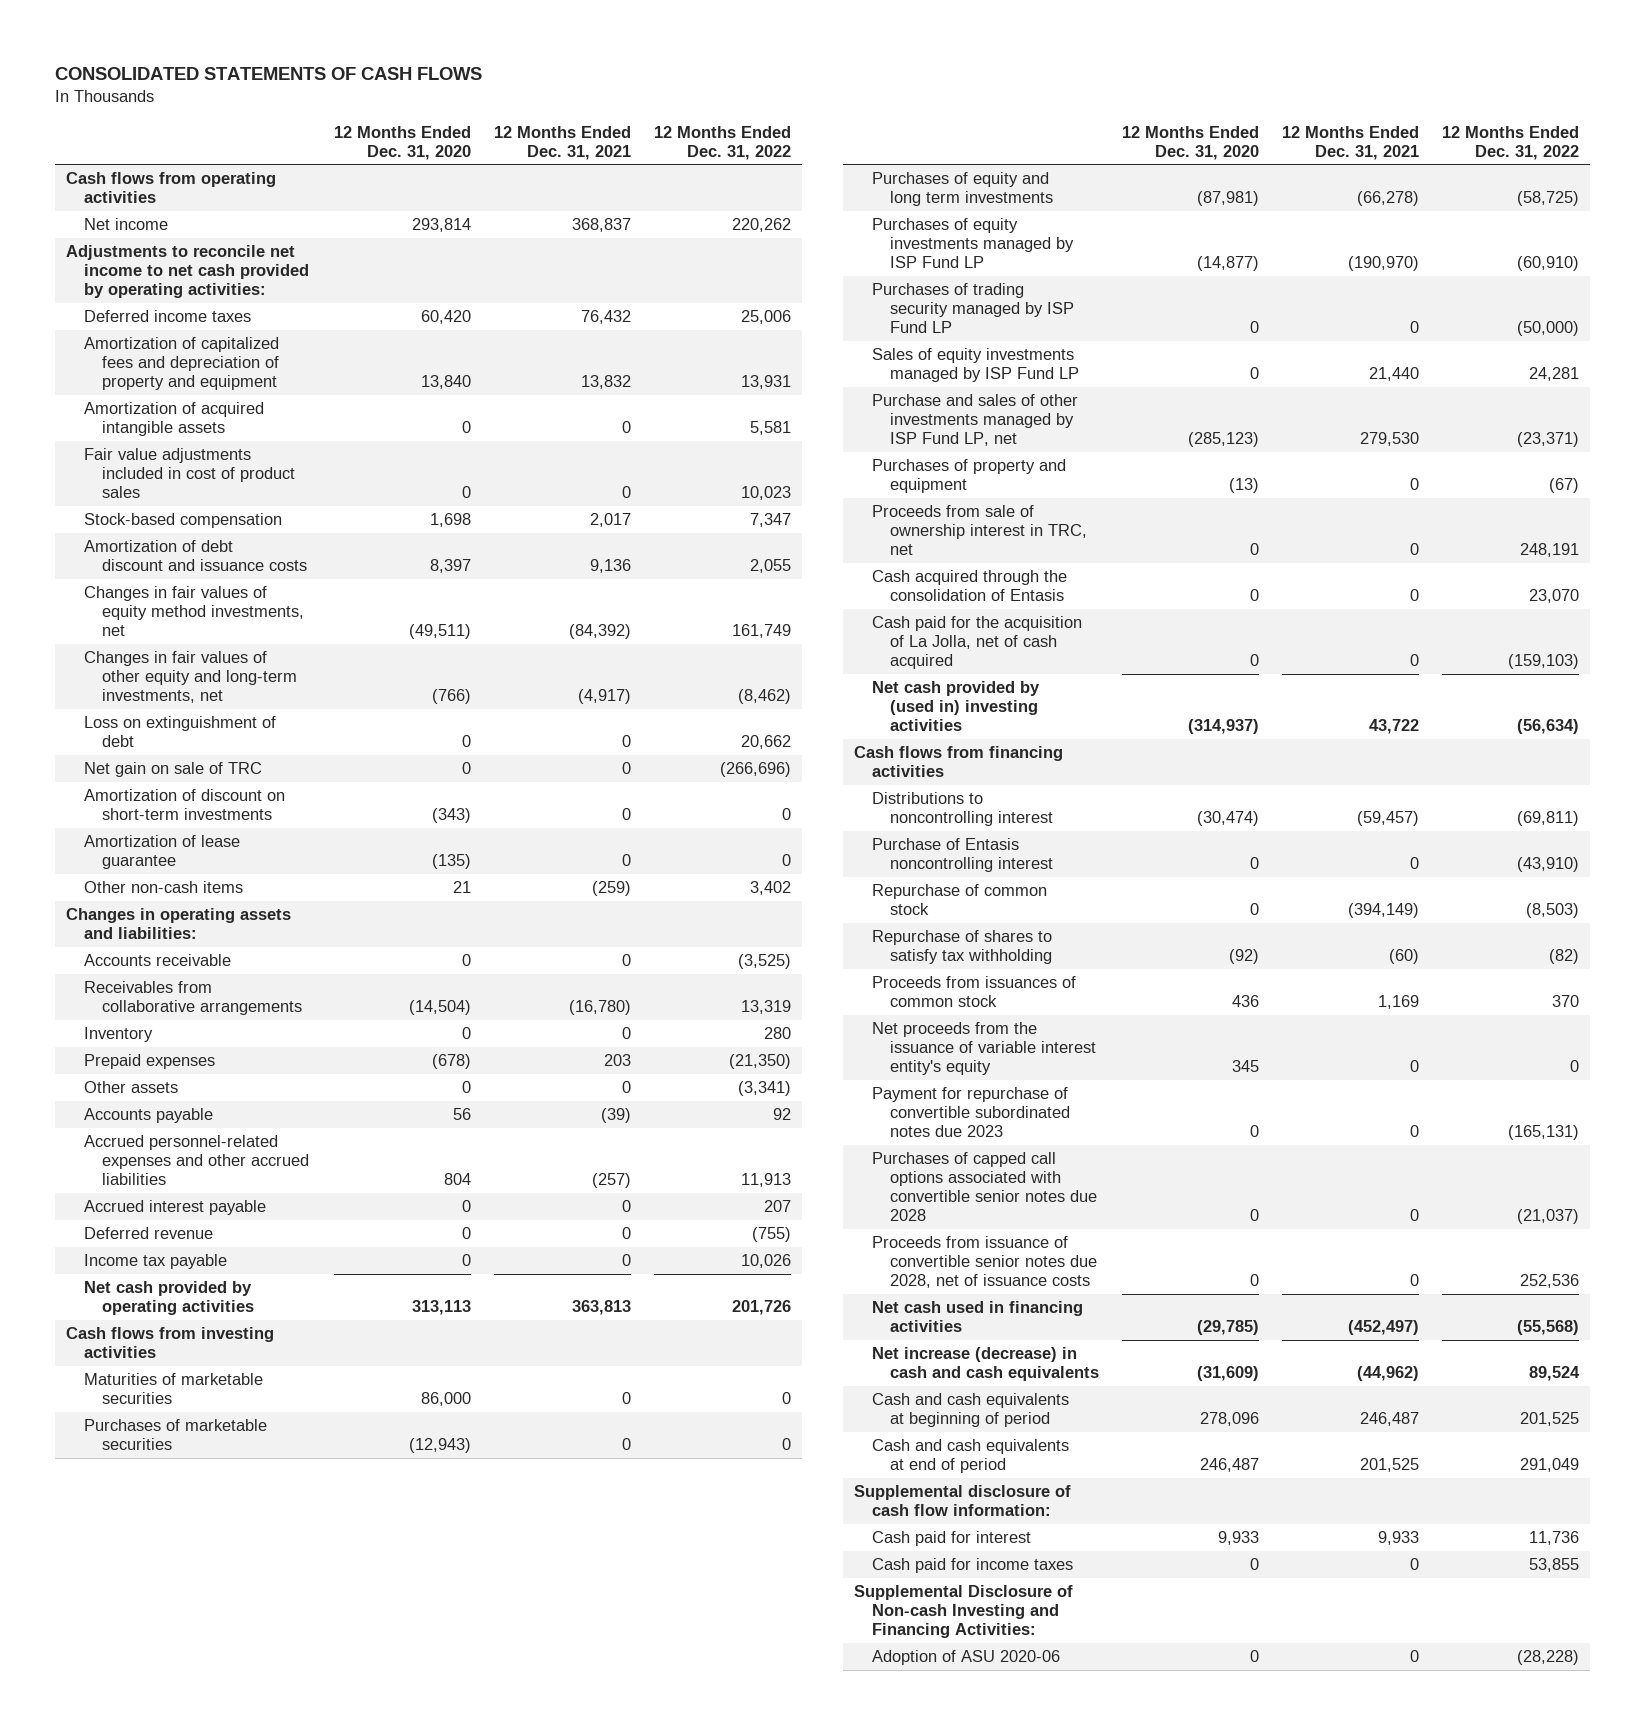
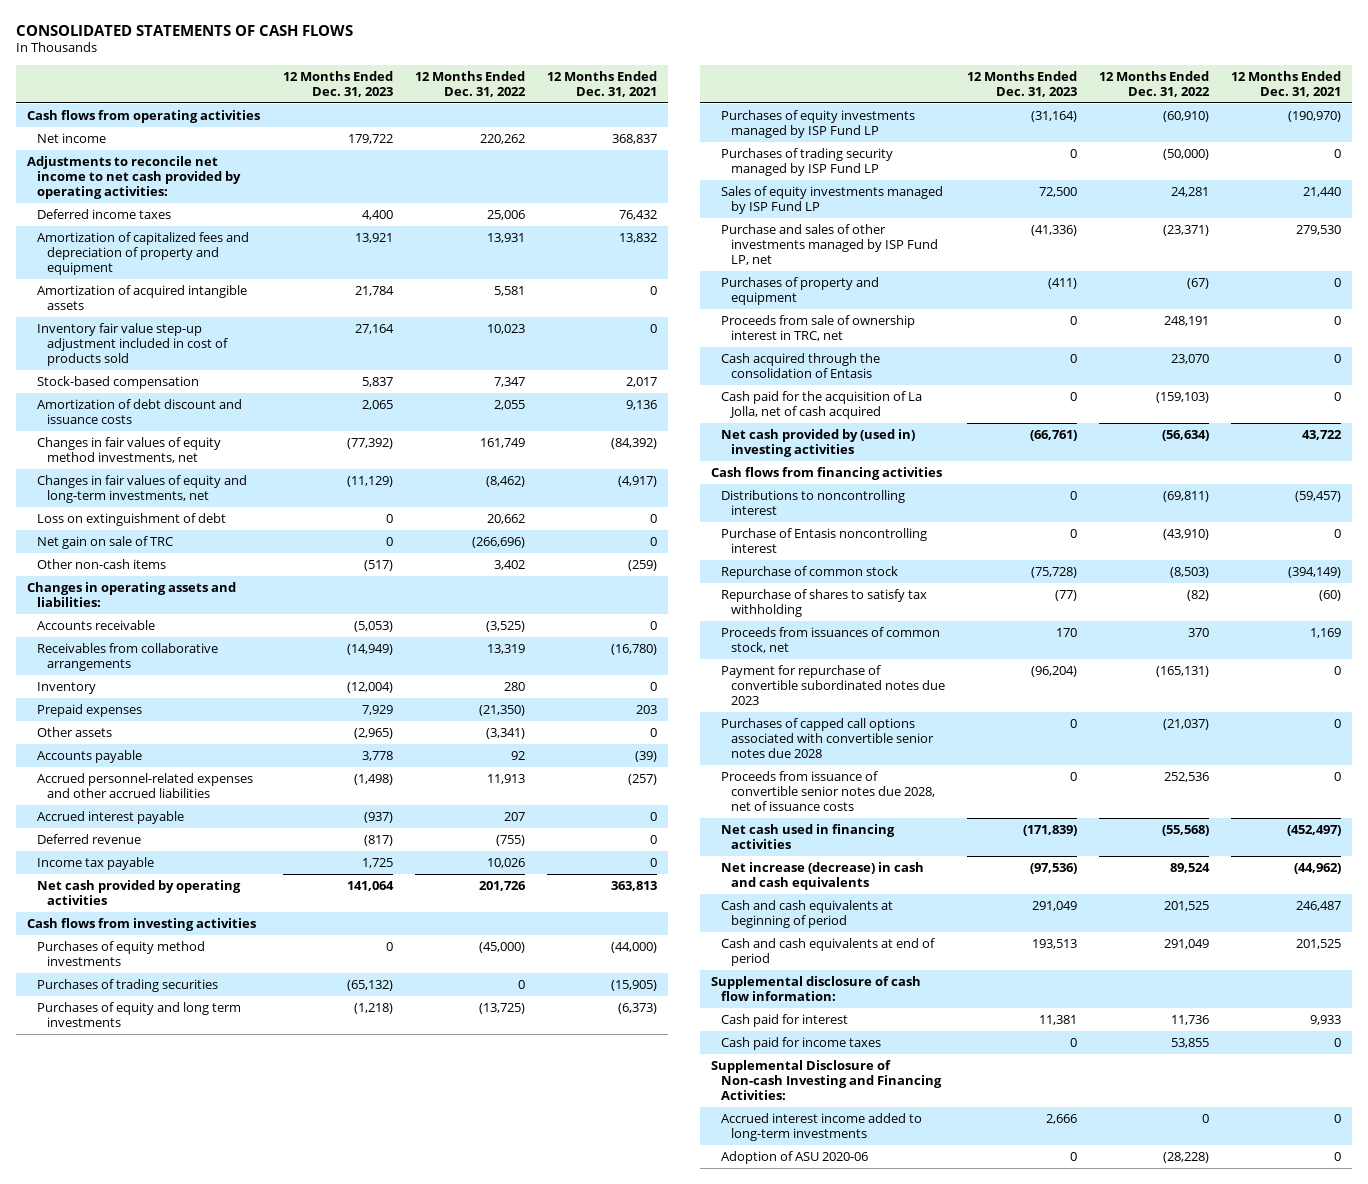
[333,125,471,160] 12 Months Ended Dec. 31, 2020 -> none
none -> [283,70,394,97] 12 Months Ended Dec. 31, 2023
[83,448,295,499] Fair value adjustments included in cost of product sales -> [37,322,229,367] Inventory fair value step-up adjustment included in cost of products sold
[83,651,297,704] Changes in fair values of other equity and long-term investments, net -> [37,474,248,503] Changes in fair values of equity and long-term investments, net
[83,789,285,821] Amortization of discount on short-term investments -> none
[83,835,240,870] Amortization of lease guarantee -> none
[83,1373,263,1405] Maturities of marketable securities -> none
none -> [37,940,206,966] Purchases of equity method investments
[83,1419,267,1451] Purchases of marketable securities -> [37,978,219,992] Purchases of trading securities
[621,1438,631,1451] 0 -> [611,979,658,991] (15,905)
[1356,191,1419,207] (66,278) -> [618,1002,658,1014] (6,373)
[1516,191,1579,207] (58,725) -> [479,1002,526,1014] (13,725)
[872,1022,1096,1076] Net proceeds from the issuance of variable interest entity's equity -> none
[872,976,1077,1008] Proceeds from issuances of common stock -> [720,626,940,653] Proceeds from issuances of common stock, net
none -> [720,1112,922,1141] Accrued interest income added to long-term investments

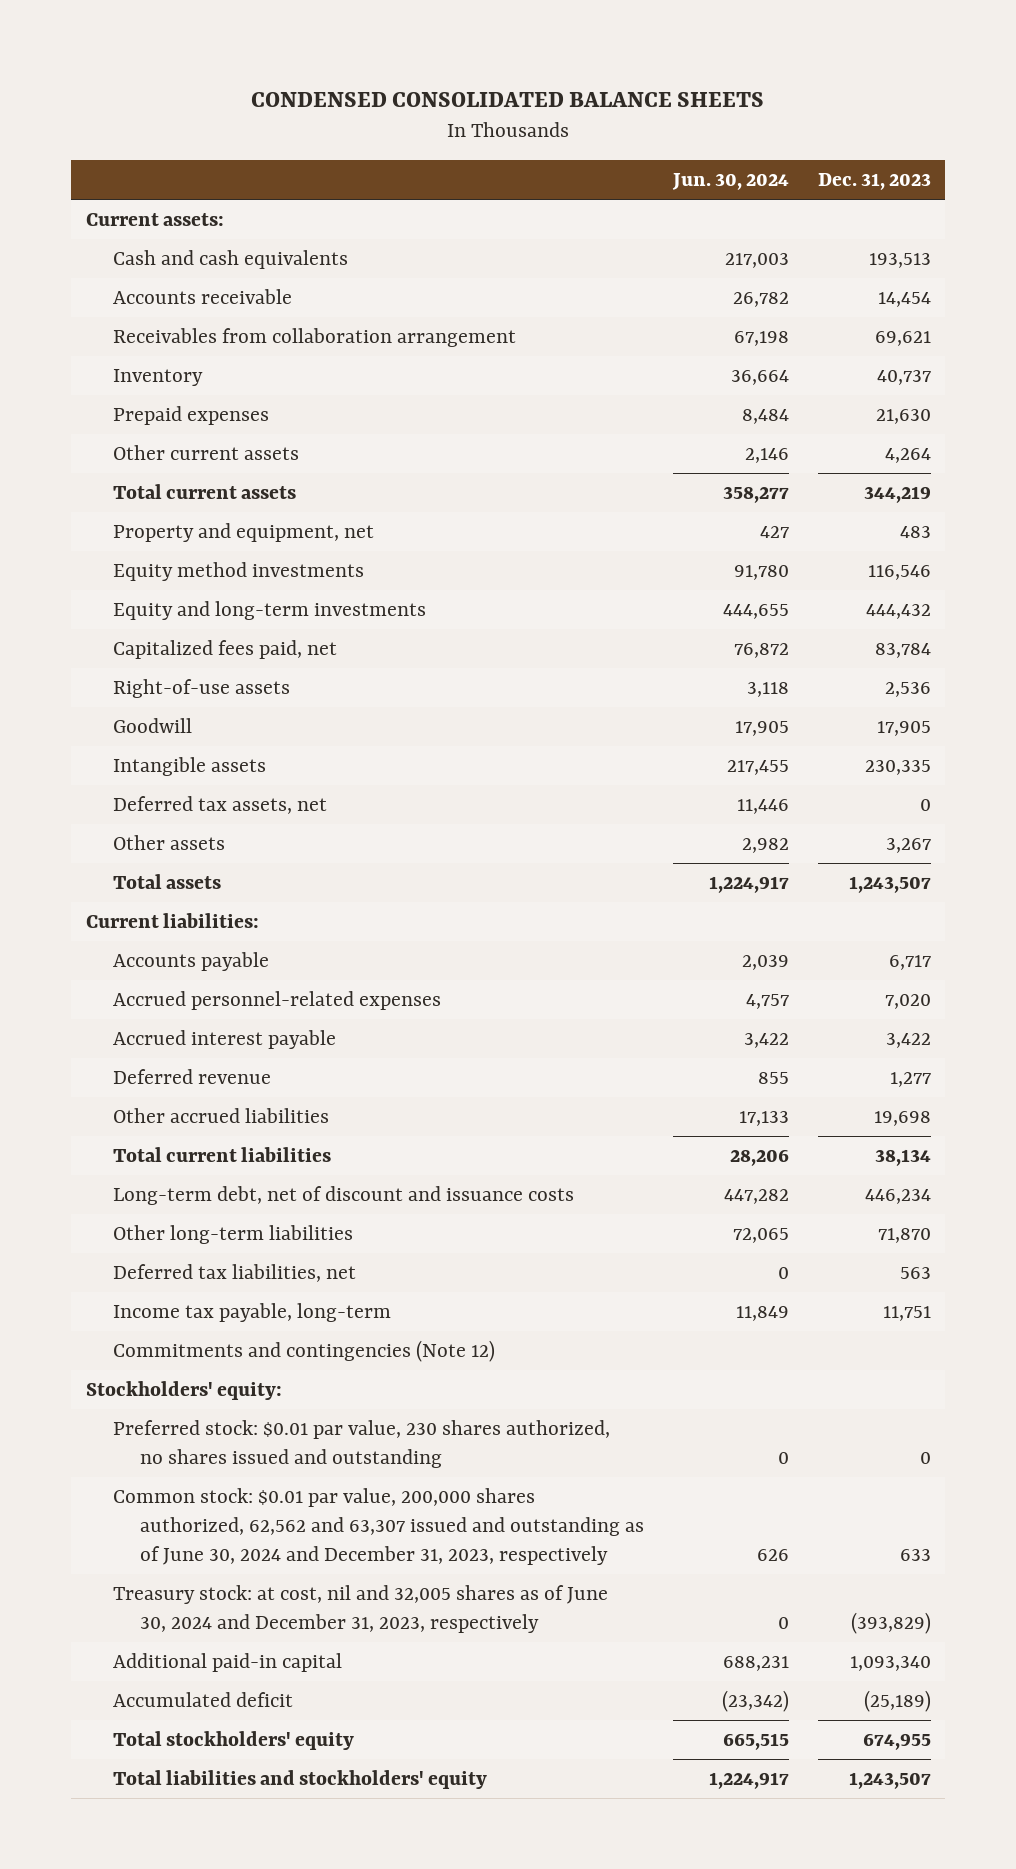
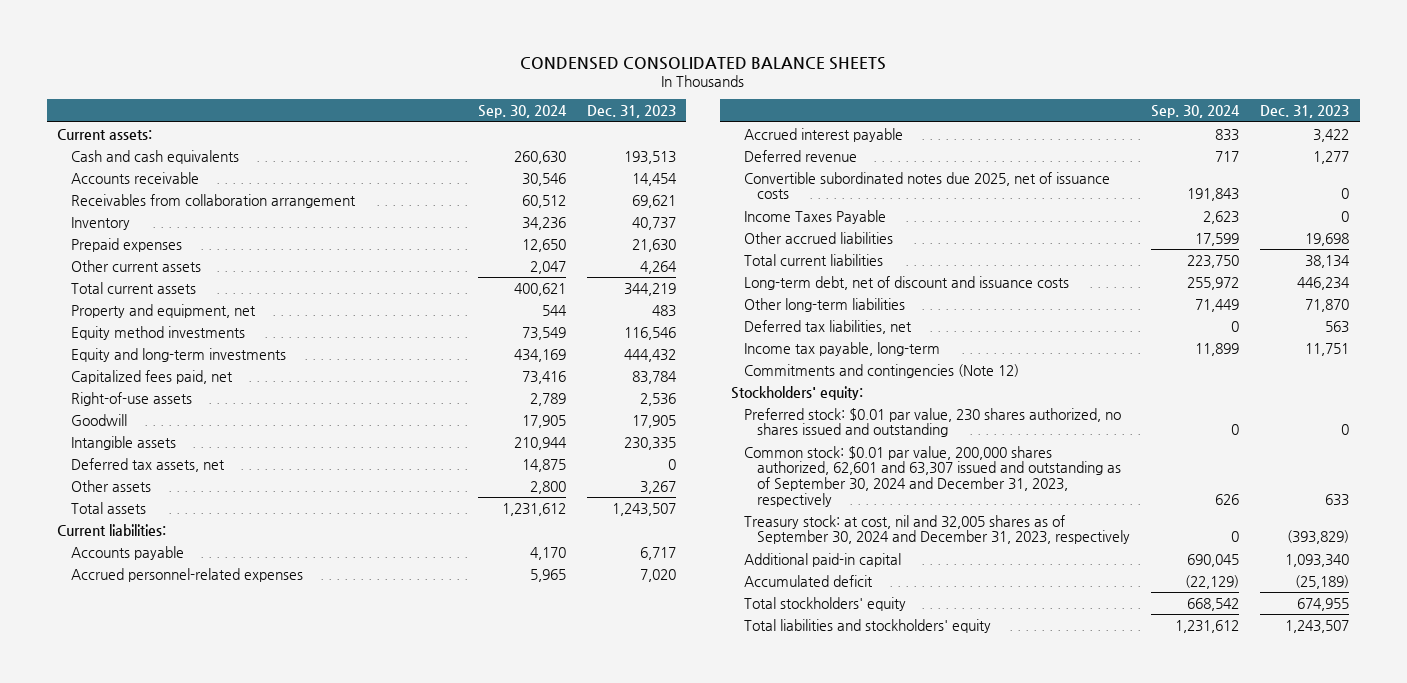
[671,173,789,191] Jun. 30, 2024 -> none
none -> [478,105,568,119] Sep. 30, 2024
none -> [743,171,1110,200] Convertible subordinated notes due 2025, net of issuance costs
none -> [743,209,886,224] Income Taxes Payable
[112,1488,645,1565] Common stock: $0.01 par value, 200,000 shares authorized, 62,562 and 63,307 issued and outstanding as of June 30, 2024 and December 31, 2023, respectively -> [743,445,1122,507] Common stock: $0.01 par value, 200,000 shares authorized, 62,601 and 63,307 issued and outstanding as of September 30, 2024 and December 31, 2023, respectively
[112,1585,608,1633] Treasury stock: at cost, nil and 32,005 shares as of June 30, 2024 and December 31, 2023, respectively -> [743,514,1131,545] Treasury stock: at cost, nil and 32,005 shares as of September 30, 2024 and December 31, 2023, respectively

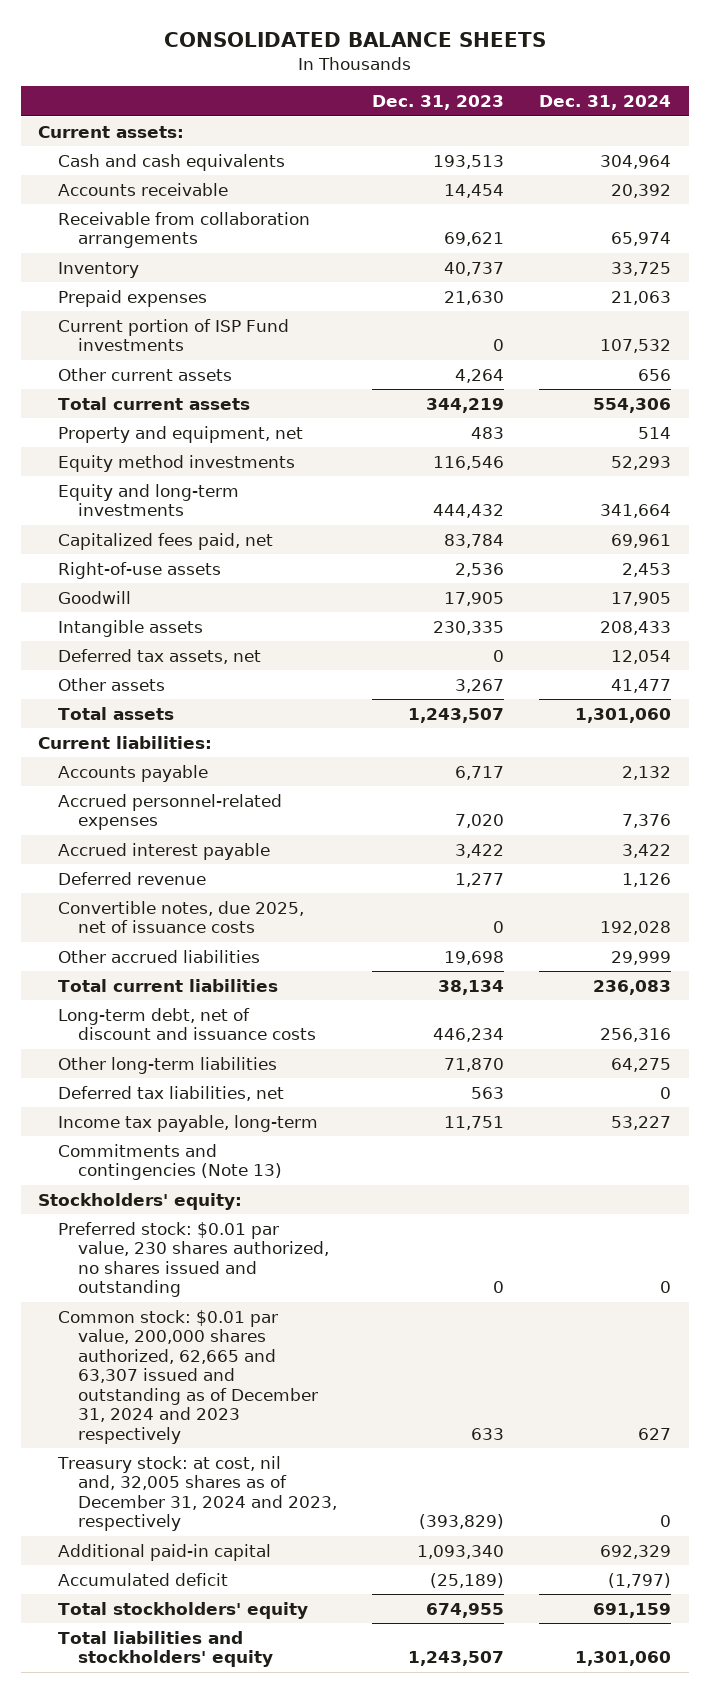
[520,56,887,70] CONDENSED CONSOLIDATED BALANCE SHEETS -> [163,31,546,47] CONSOLIDATED BALANCE SHEETS
[478,105,568,119] Sep. 30, 2024 -> none
none -> [539,95,672,111] Dec. 31, 2024
[70,193,356,208] Receivables from collaboration arrangement -> [57,211,310,249] Receivable from collaboration arrangements
none -> [57,318,289,352] Current portion of ISP Fund investments
[743,209,886,224] Income Taxes Payable -> none
[743,171,1110,200] Convertible subordinated notes due 2025, net of issuance costs -> [57,900,304,934] Convertible notes, due 2025, net of issuance costs
[743,363,1019,378] Commitments and contingencies (Note 12) -> [57,1143,282,1181] Commitments and contingencies (Note 13)
[743,445,1122,507] Common stock: $0.01 par value, 200,000 shares authorized, 62,601 and 63,307 issued and outstanding as of September 30, 2024 and December 31, 2023, respectively -> [57,1309,318,1444] Common stock: $0.01 par value, 200,000 shares authorized, 62,665 and 63,307 issued and outstanding as of December 31, 2024 and 2023 respectively
[743,514,1131,545] Treasury stock: at cost, nil and 32,005 shares as of September 30, 2024 and December 31, 2023, respectively -> [56,1455,337,1532] Treasury stock: at cost, nil and, 32,005 shares as of December 31, 2024 and 2023, respectively

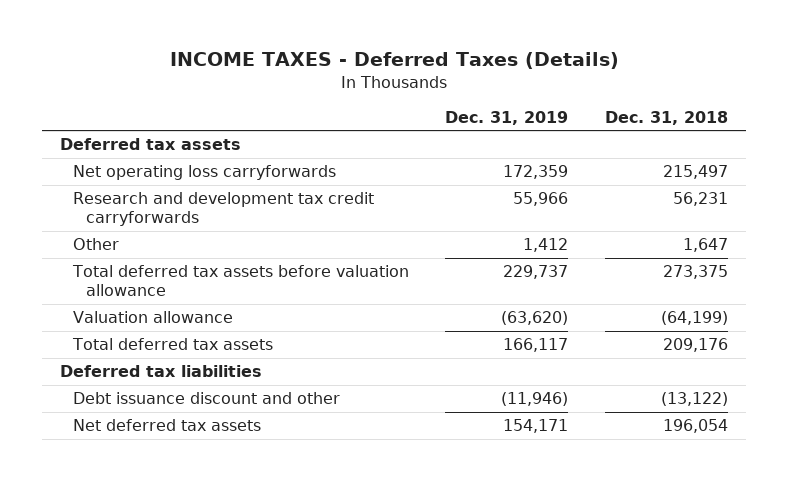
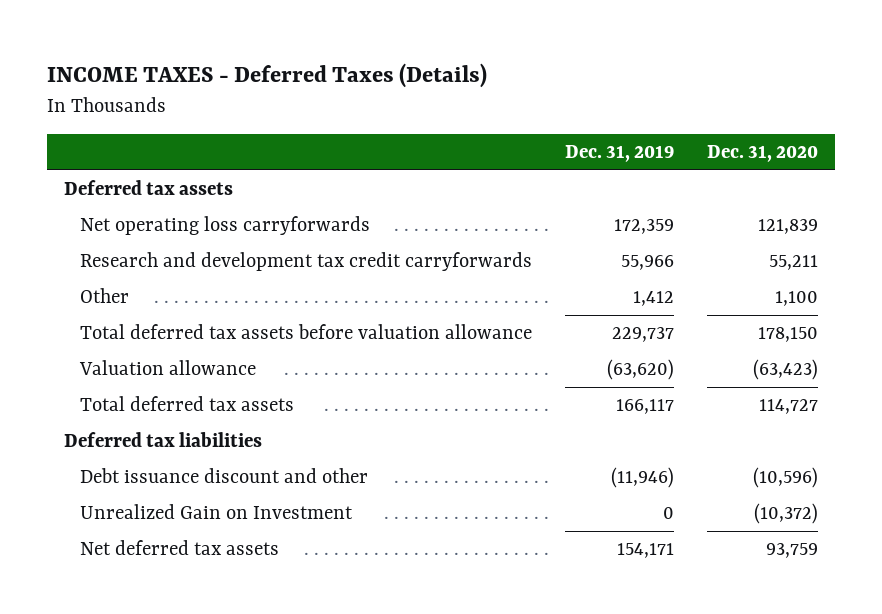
[604,110,728,125] Dec. 31, 2018 -> none
none -> [707,145,819,163] Dec. 31, 2020
none -> [79,504,353,520] Unrealized Gain on Investment

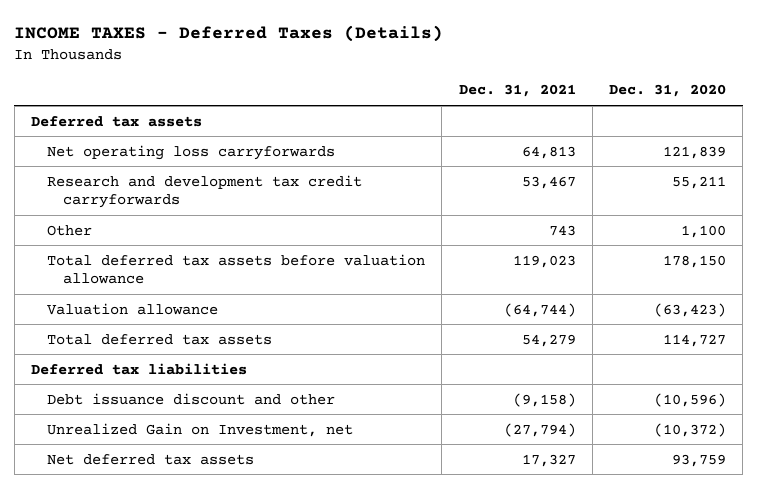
[565,145,675,163] Dec. 31, 2019 -> none
none -> [458,84,576,98] Dec. 31, 2021
[79,504,353,520] Unrealized Gain on Investment -> [47,422,354,437] Unrealized Gain on Investment, net

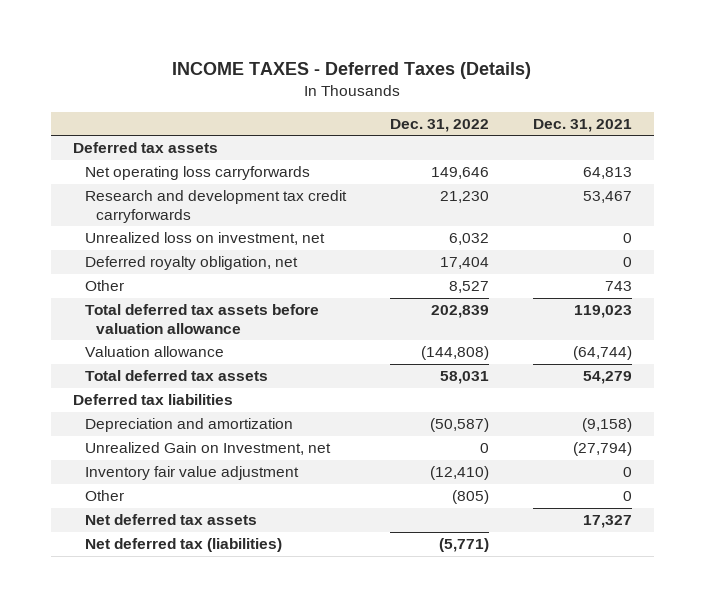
[609,84,727,98] Dec. 31, 2020 -> none
none -> [389,118,489,132] Dec. 31, 2022
none -> [84,232,325,246] Unrealized loss on investment, net
none -> [84,256,298,271] Deferred royalty obligation, net
[47,392,336,405] Debt issuance discount and other -> [84,418,293,433] Depreciation and amortization
none -> [84,466,299,481] Inventory fair value adjustment
none -> [84,490,124,502] Other
none -> [84,538,282,553] Net deferred tax (liabilities)

